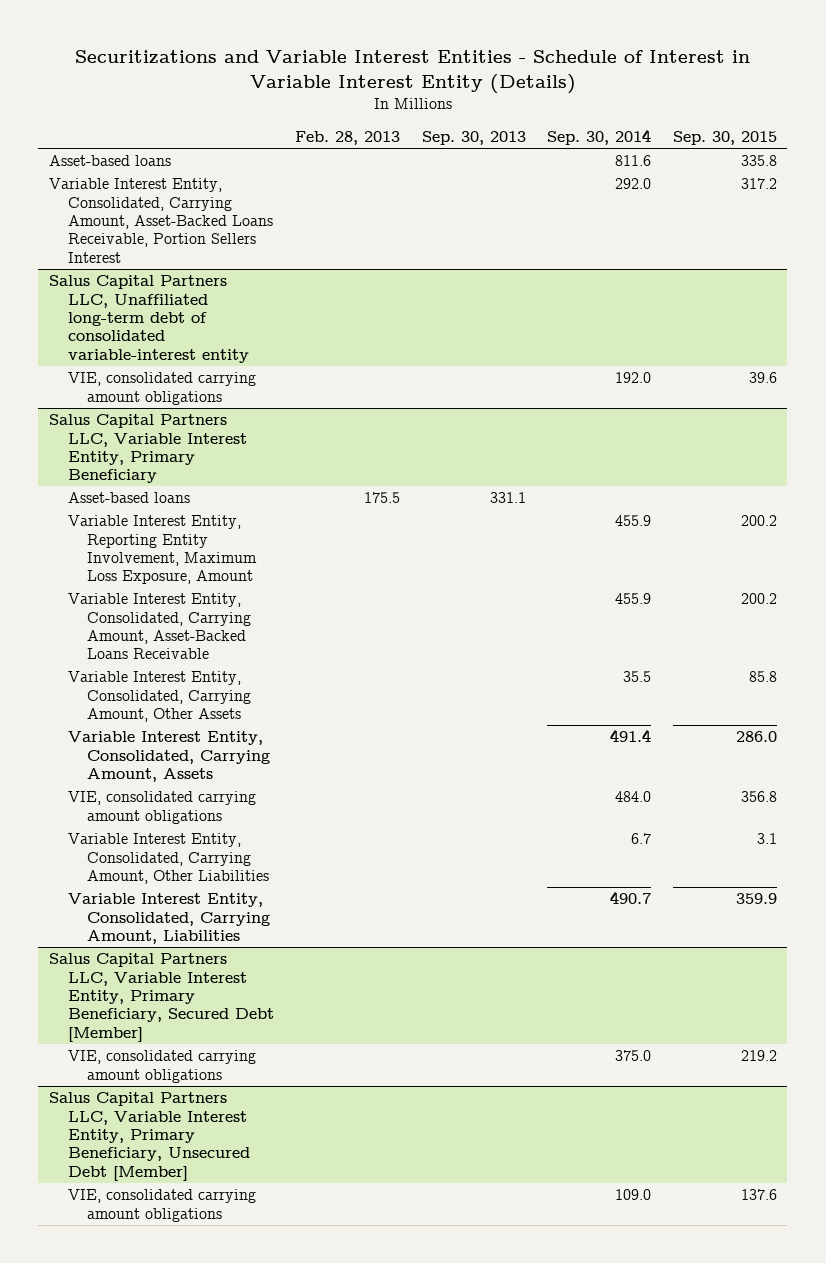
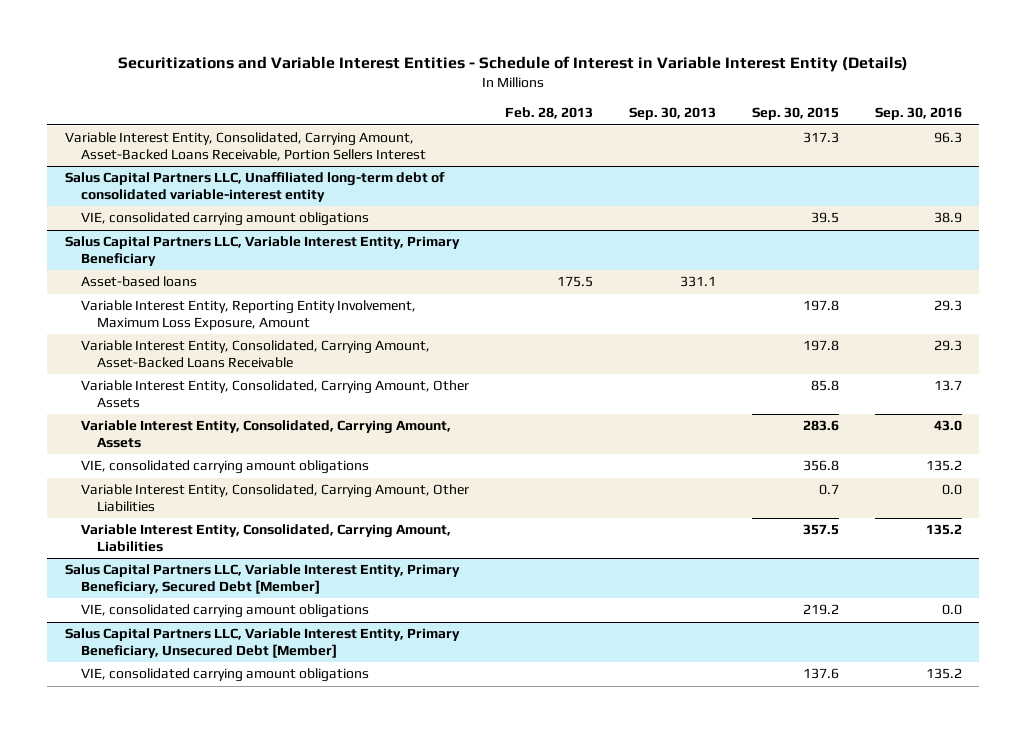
[547,129,652,146] Sep. 30, 2014 -> none
none -> [874,107,962,121] Sep. 30, 2016
[48,155,171,167] Asset-based loans -> none
[740,178,777,190] 317.2 -> [802,132,839,144] 317.3
[748,372,777,384] 39.6 -> [810,212,839,224] 39.5
[740,515,777,527] 200.2 -> [802,300,839,312] 197.8
[740,593,777,605] 200.2 -> [802,340,839,352] 197.8
[735,731,777,743] 286.0 -> [802,420,839,432] 283.6
[756,833,777,845] 3.1 -> [818,484,839,496] 0.7
[735,893,777,905] 359.9 -> [802,524,839,536] 357.5

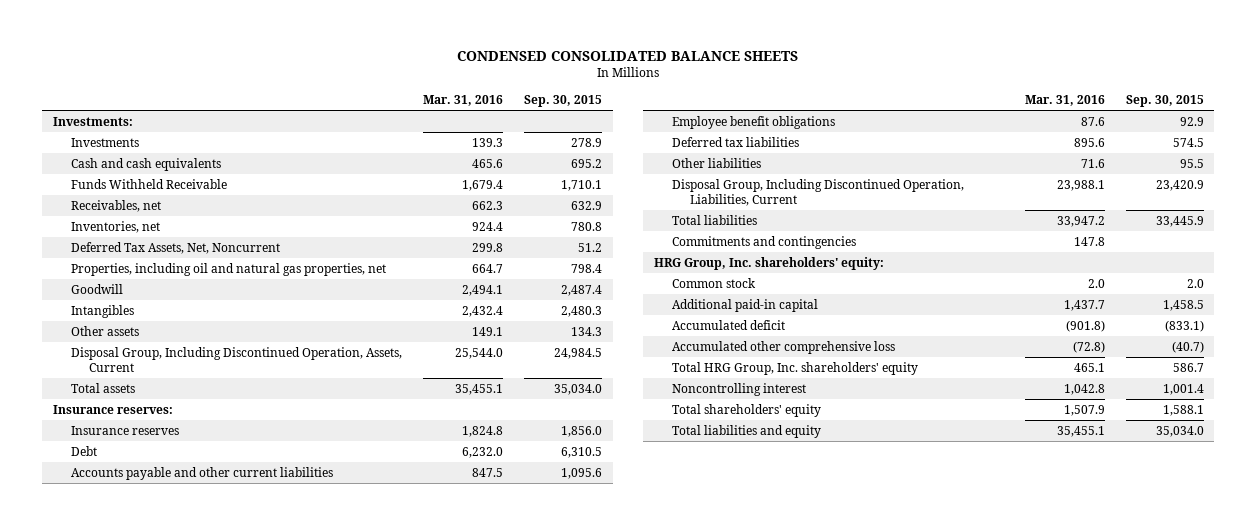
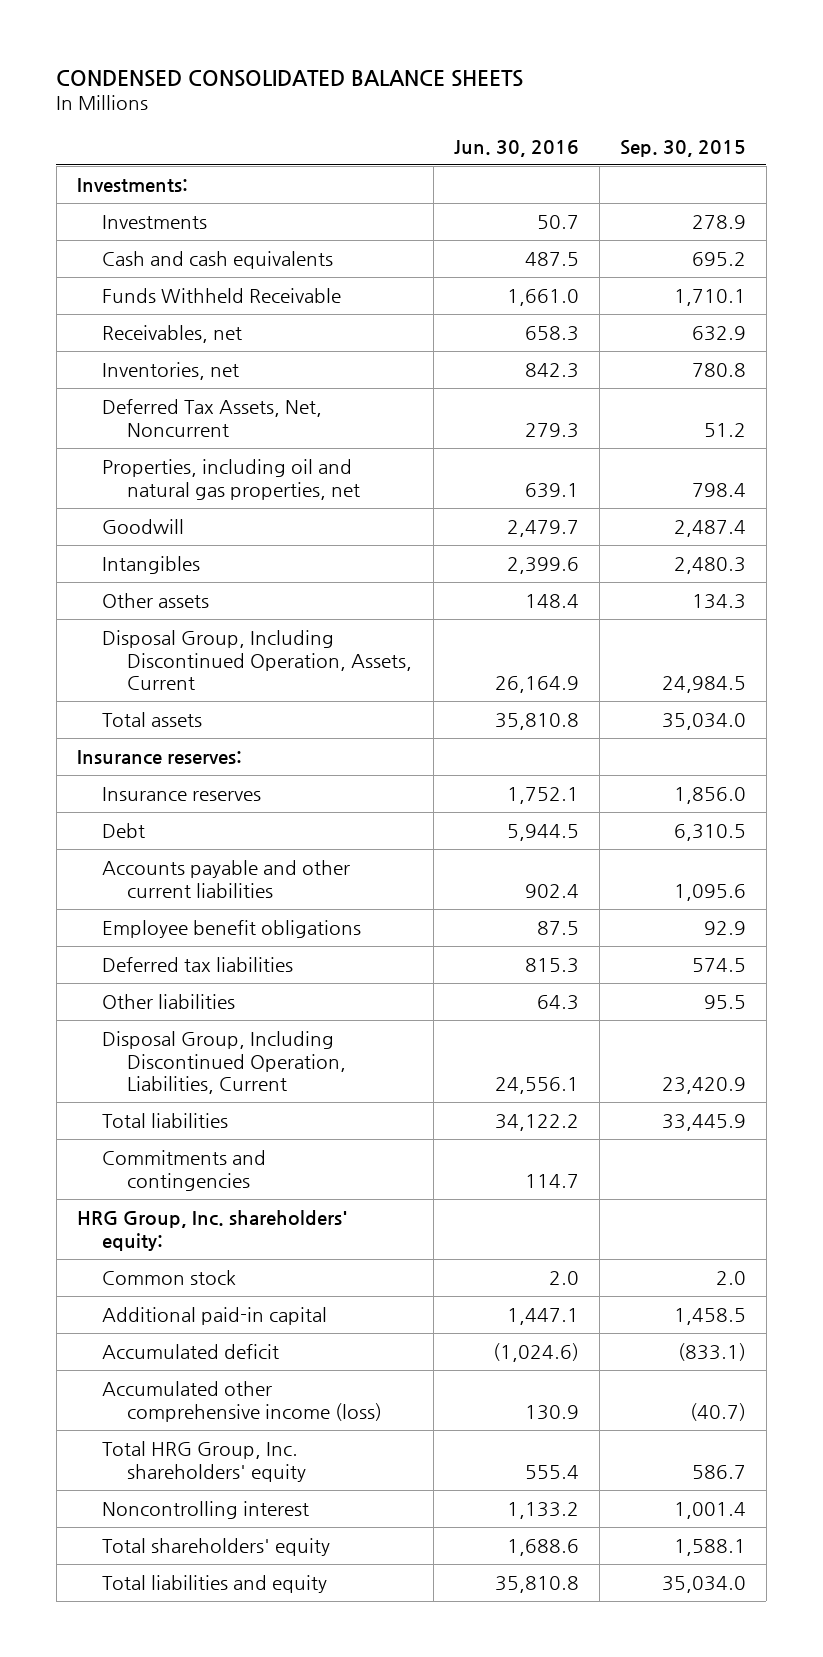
[423,95,504,107] Mar. 31, 2016 -> none
none -> [453,139,579,157] Jun. 30, 2016
[672,340,896,354] Accumulated other comprehensive loss -> [102,1380,383,1422] Accumulated other comprehensive income (loss)

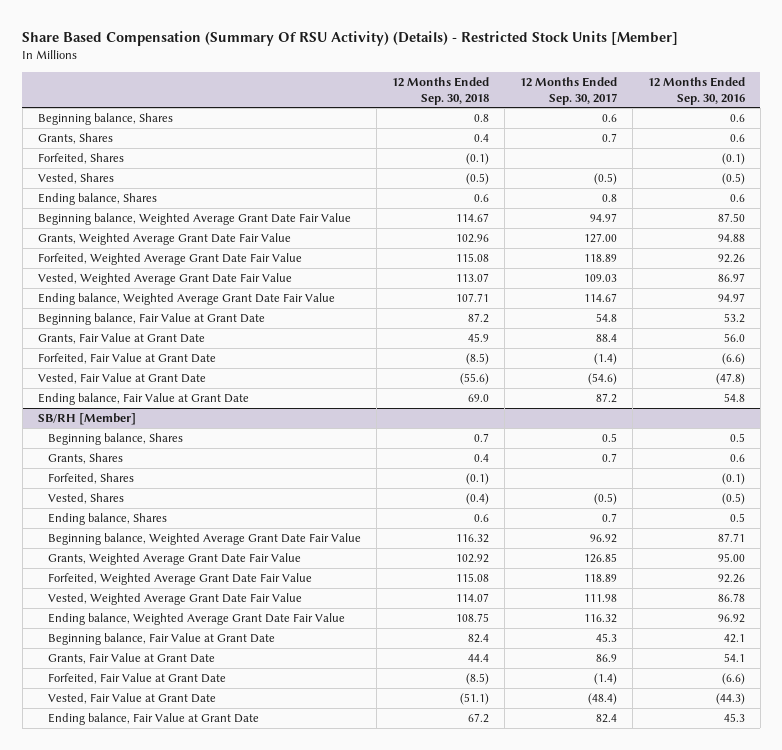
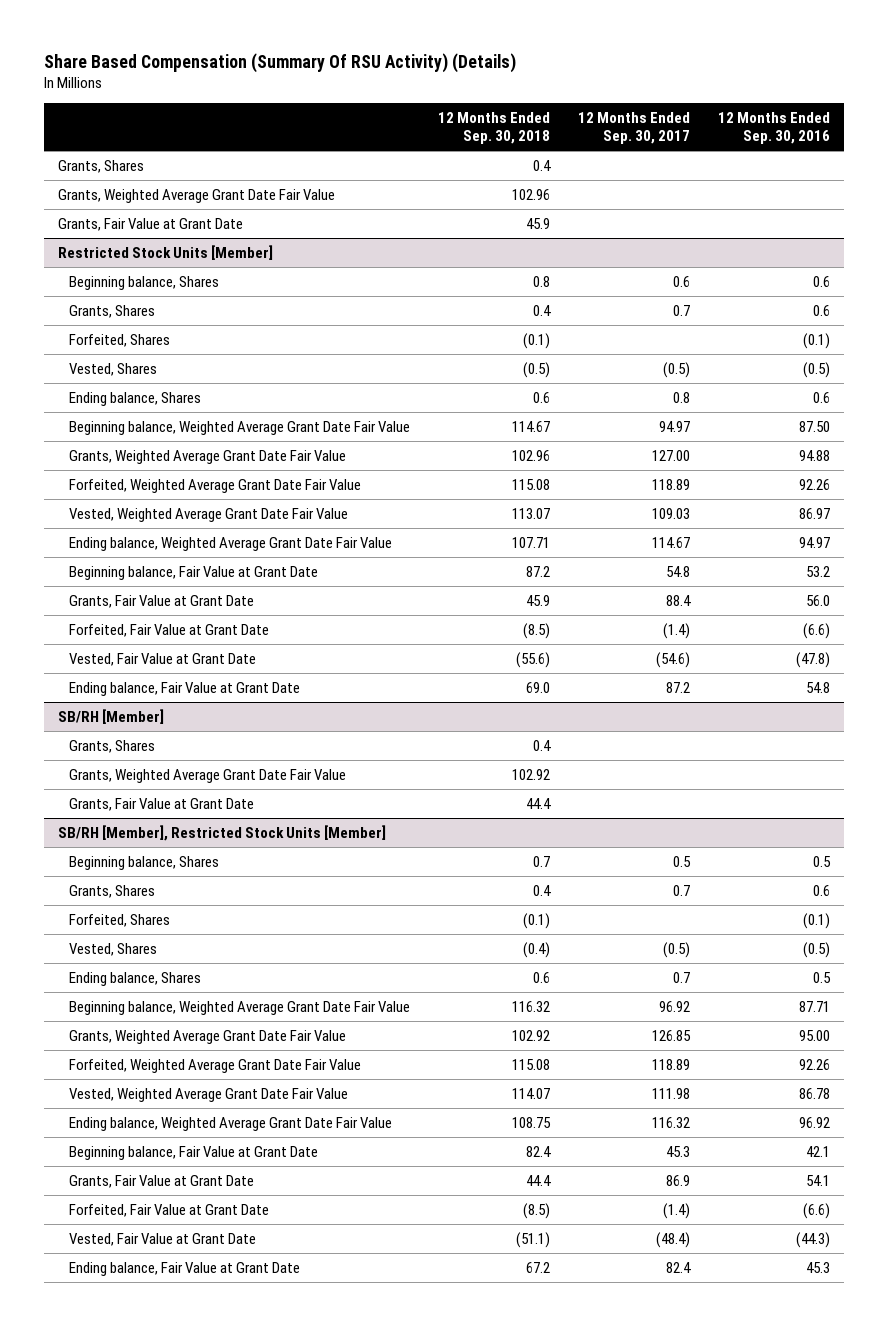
[22,30,679,46] Share Based Compensation (Summary Of RSU Activity) (Details) - Restricted Stock Units [Member] -> [44,52,517,73] Share Based Compensation (Summary Of RSU Activity) (Details)
none -> [58,160,145,174] Grants, Shares
none -> [58,189,336,204] Grants, Weighted Average Grant Date Fair Value
none -> [58,218,244,232] Grants, Fair Value at Grant Date
none -> [58,245,274,261] Restricted Stock Units [Member]
none -> [69,740,156,754] Grants, Shares
none -> [69,769,347,784] Grants, Weighted Average Grant Date Fair Value
none -> [69,798,255,812] Grants, Fair Value at Grant Date
none -> [58,825,387,842] SB/RH [Member], Restricted Stock Units [Member]

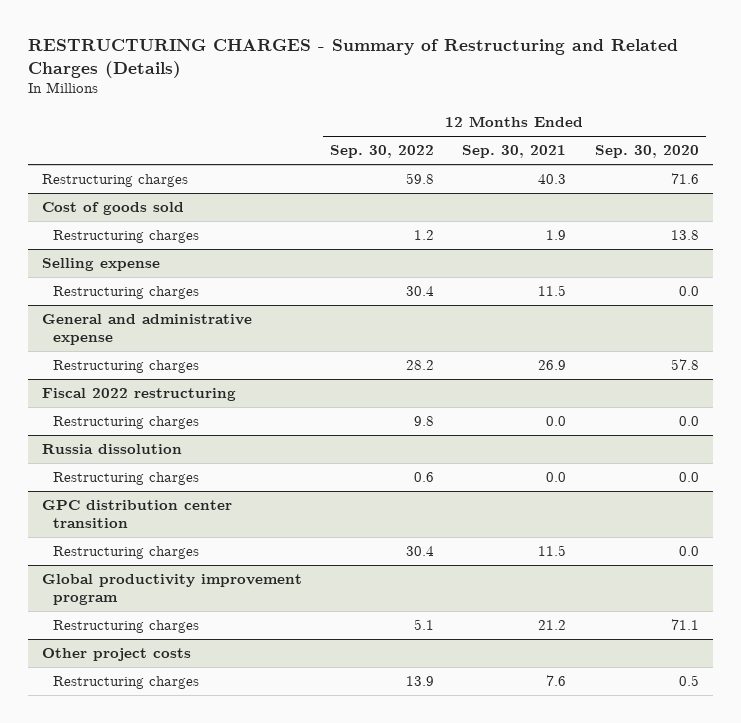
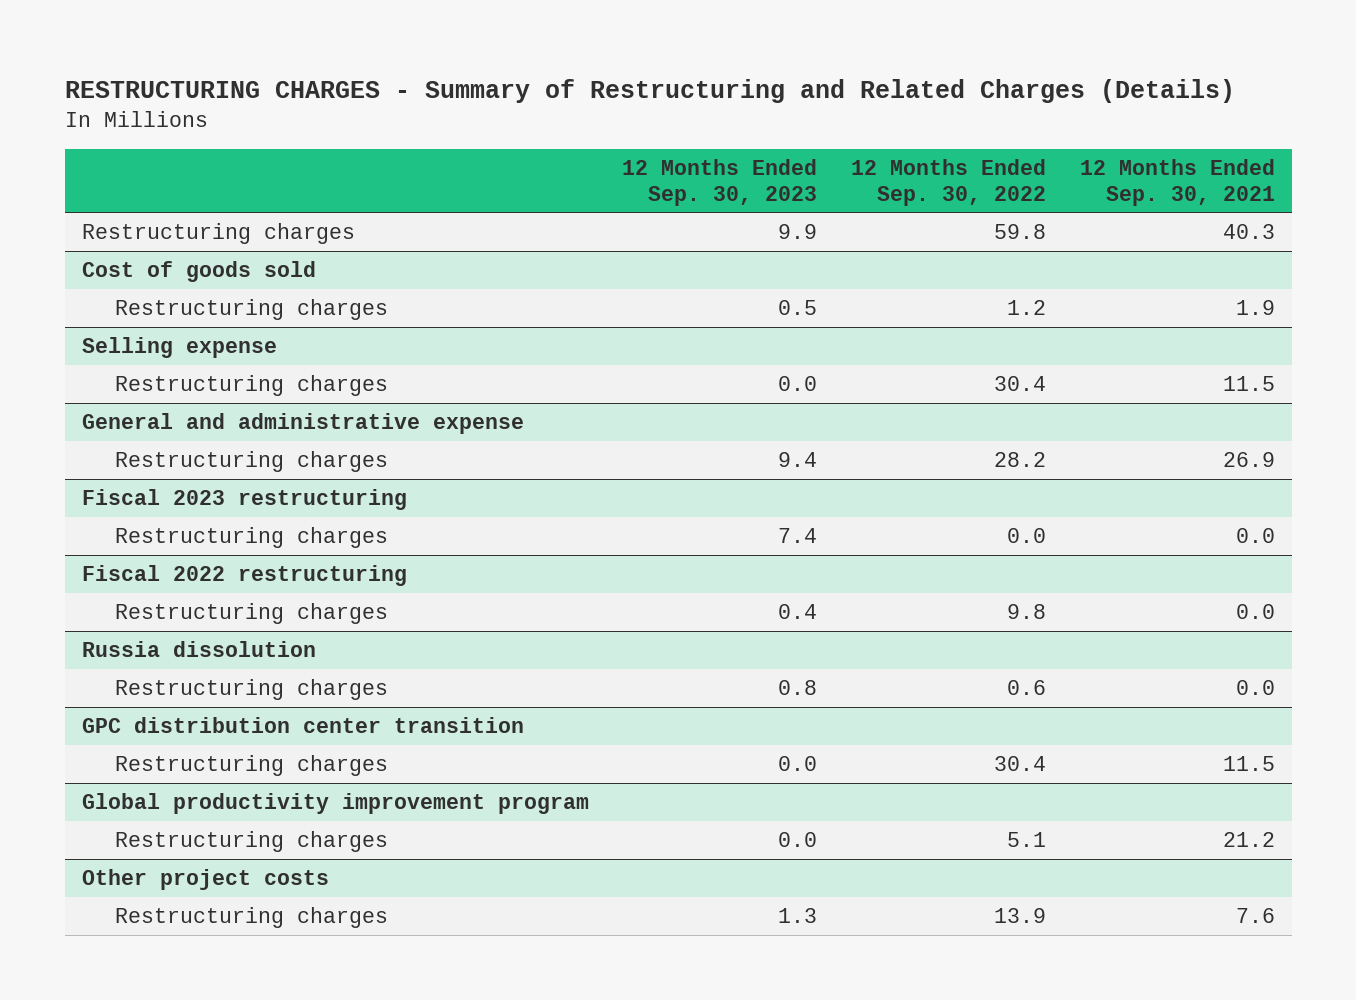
[594,145,699,159] Sep. 30, 2020 -> none
none -> [622,158,818,206] 12 Months Ended Sep. 30, 2023
none -> [81,489,407,511] Fiscal 2023 restructuring
none -> [115,527,389,549] Restructuring charges

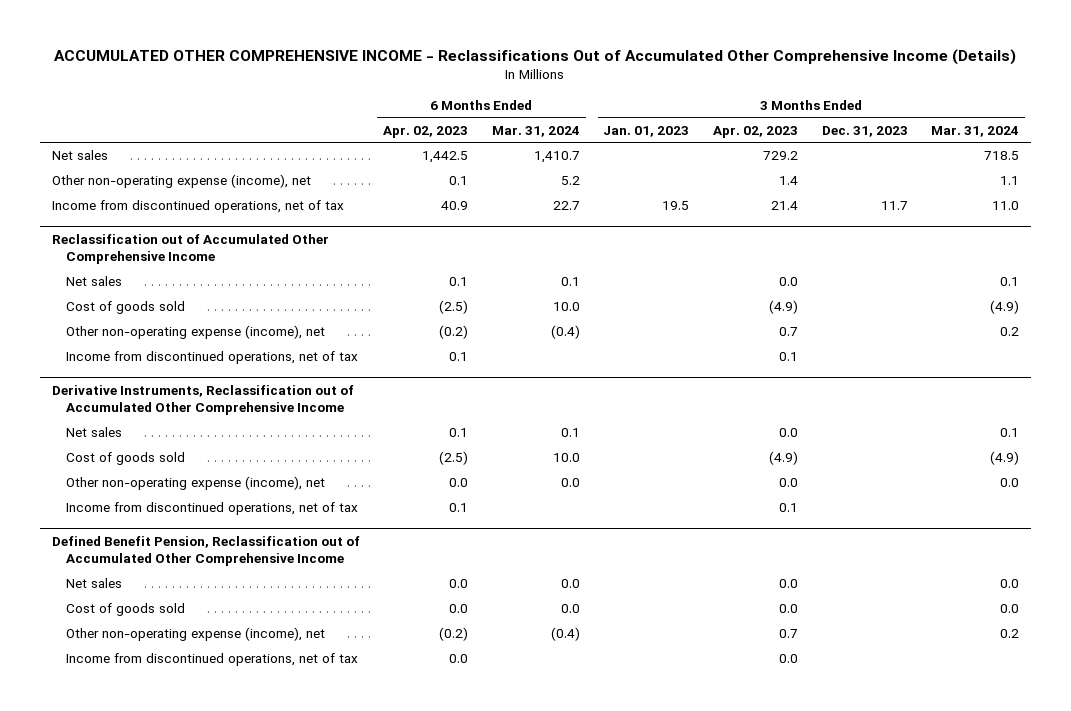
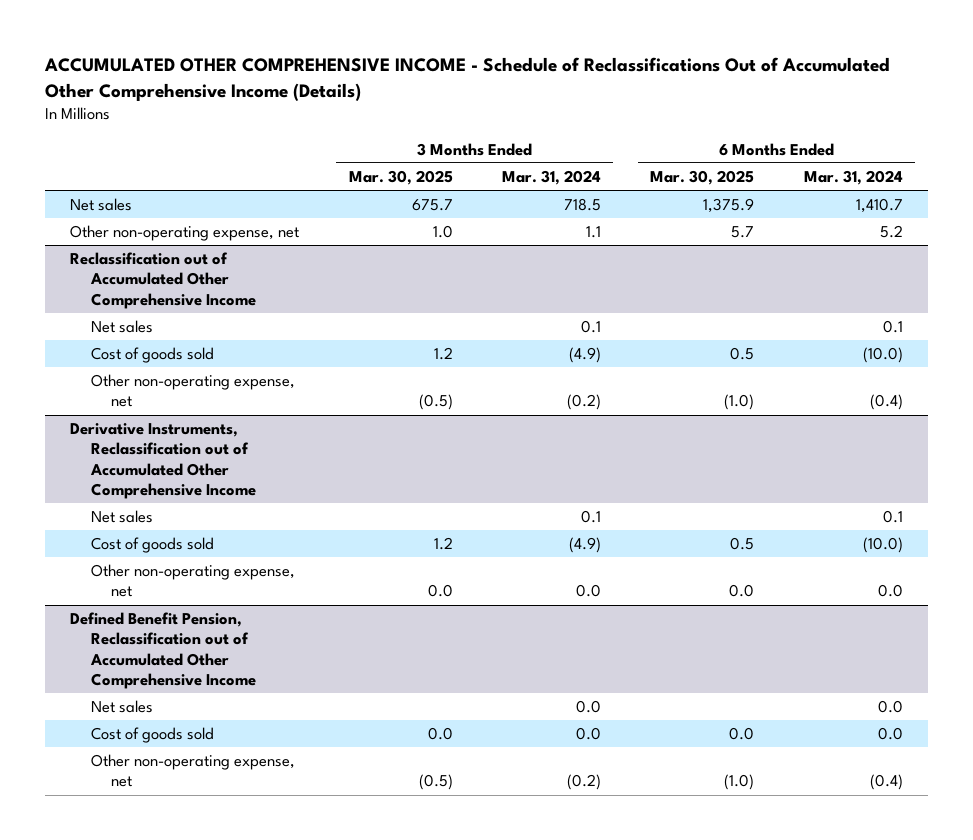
[54,48,1017,65] ACCUMULATED OTHER COMPREHENSIVE INCOME - Reclassifications Out of Accumulated Other Comprehensive Income (Details) -> [44,57,891,101] ACCUMULATED OTHER COMPREHENSIVE INCOME - Schedule of Reclassifications Out of Accumulated Other Comprehensive Income (Details)
[383,125,469,138] Apr. 02, 2023 -> none
[603,125,690,137] Jan. 01, 2023 -> none
[713,125,799,138] Apr. 02, 2023 -> none
[821,125,908,137] Dec. 31, 2023 -> none
none -> [348,170,453,186] Mar. 30, 2025
none -> [650,170,755,186] Mar. 30, 2025
[51,200,344,214] Income from discontinued operations, net of tax -> none
[51,174,311,189] Other non-operating expense (income), net -> [70,225,300,242] Other non-operating expense, net
[65,351,358,365] Income from discontinued operations, net of tax -> none
[552,302,580,312] 10.0 -> [862,347,903,364] (10.0)
[65,325,325,340] Other non-operating expense (income), net -> [90,374,295,408] Other non-operating expense, net
[1000,327,1020,337] 0.2 -> [566,394,601,411] (0.2)
[65,502,358,516] Income from discontinued operations, net of tax -> none
[552,453,580,463] 10.0 -> [862,537,903,554] (10.0)
[65,476,325,491] Other non-operating expense (income), net -> [90,564,295,598] Other non-operating expense, net
[65,653,358,667] Income from discontinued operations, net of tax -> none
[65,627,325,642] Other non-operating expense (income), net -> [90,754,295,788] Other non-operating expense, net
[1000,629,1020,639] 0.2 -> [566,774,601,791] (0.2)

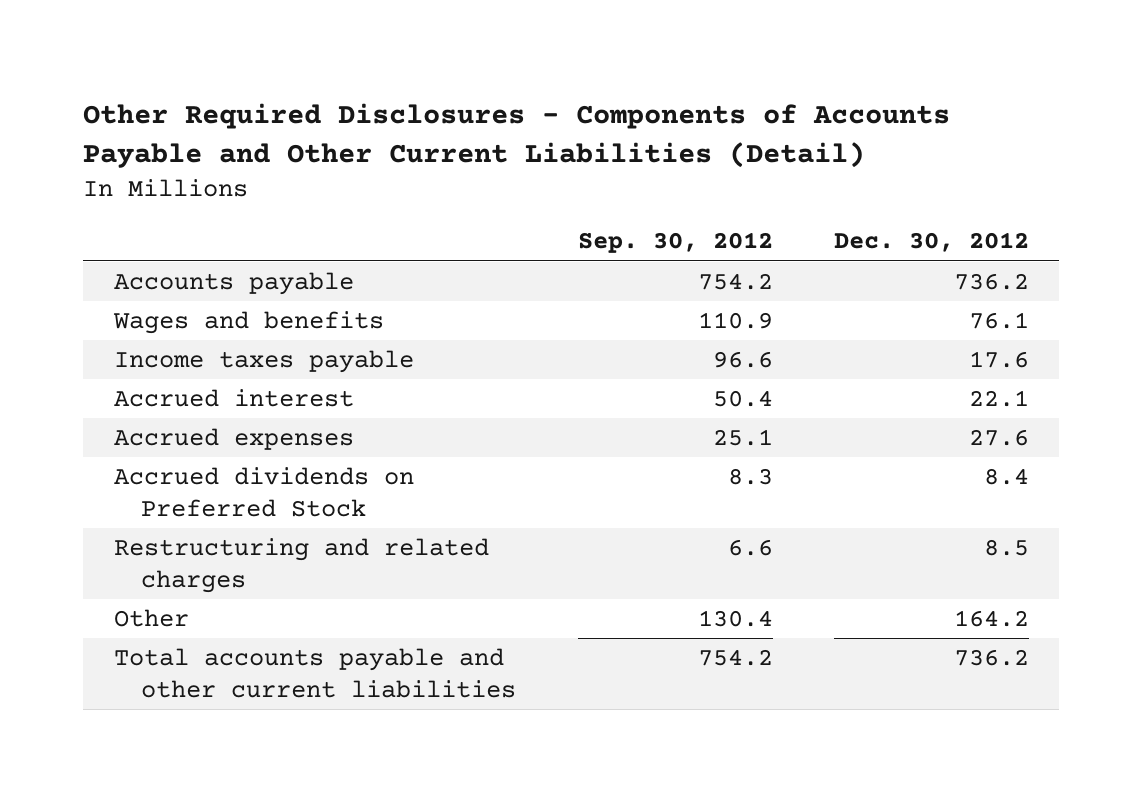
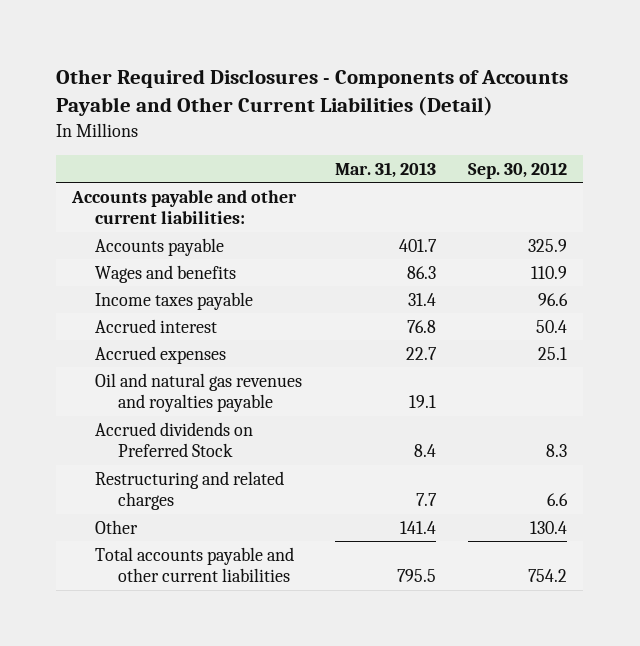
[833,232,1029,253] Dec. 30, 2012 -> none
none -> [334,161,436,178] Mar. 31, 2013
none -> [71,189,298,225] Accounts payable and other current liabilities:
[697,272,773,290] 754.2 -> [528,238,568,252] 325.9
none -> [95,372,303,413] Oil and natural gas revenues and royalties payable

